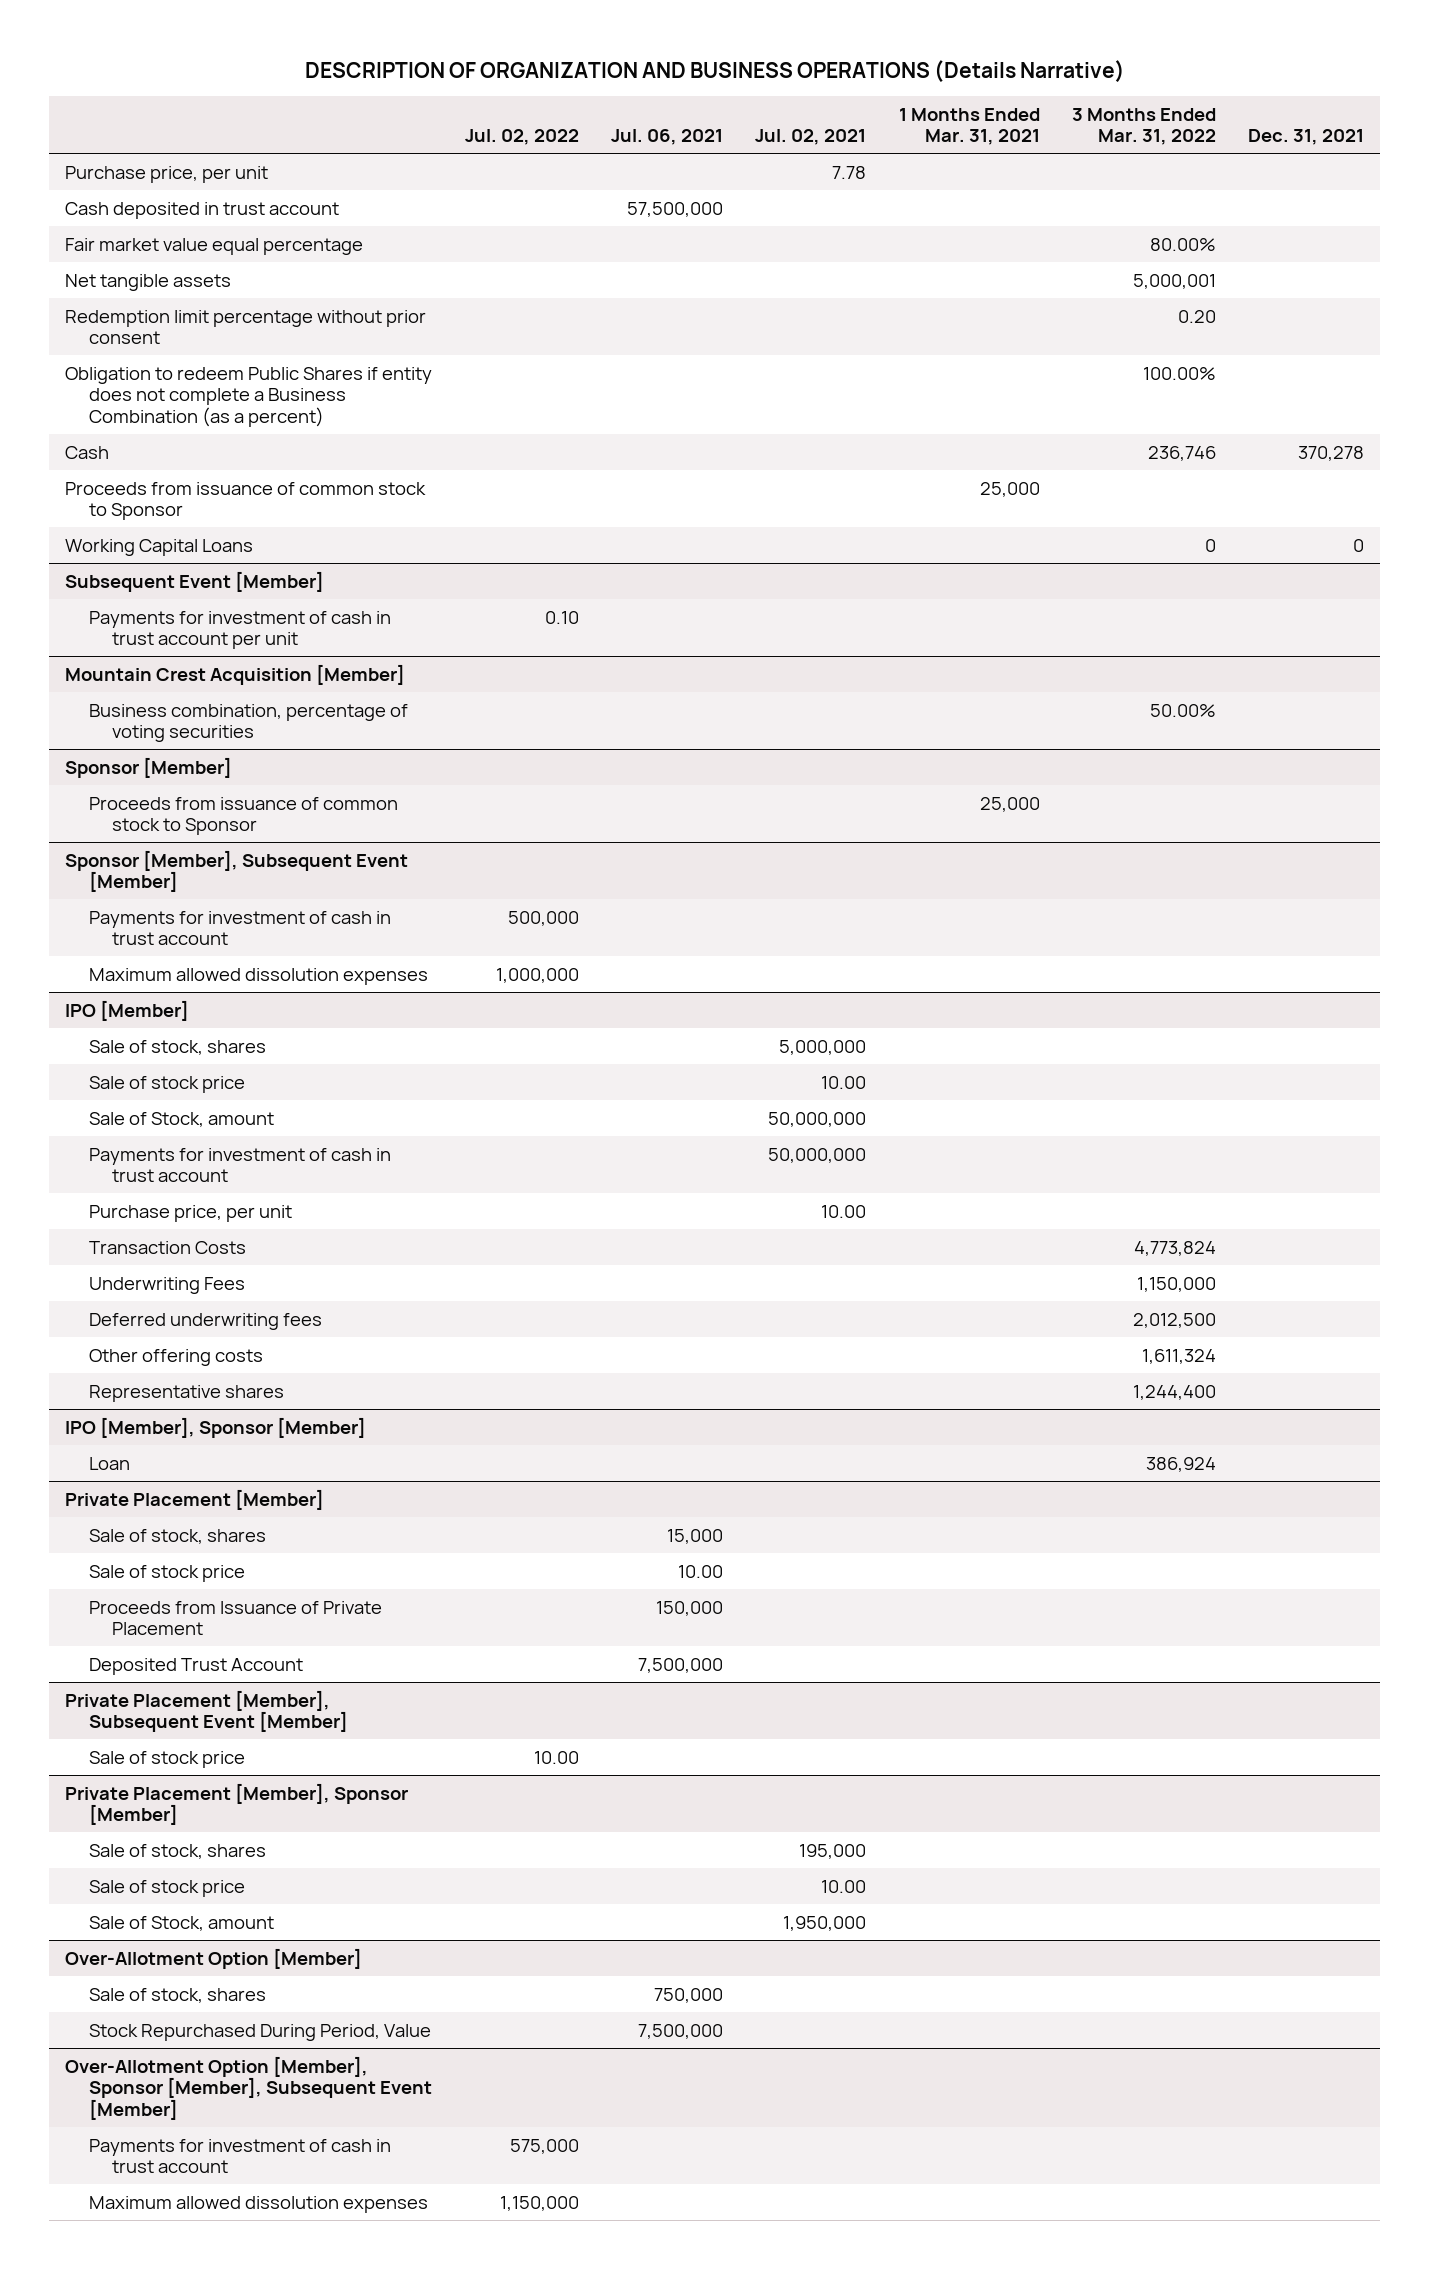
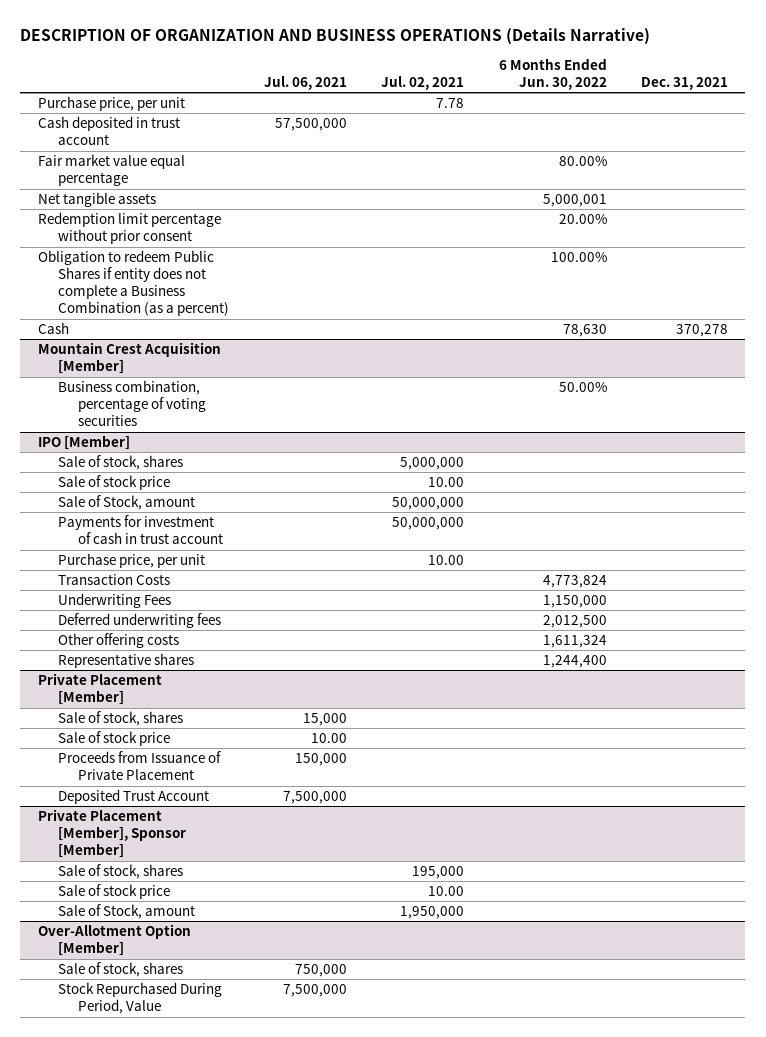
[464,129,579,146] Jul. 02, 2022 -> none
[898,107,1040,146] 1 Months Ended Mar. 31, 2021 -> none
[1071,107,1216,146] 3 Months Ended Mar. 31, 2022 -> none
none -> [498,57,607,90] 6 Months Ended Jun. 30, 2022
[65,481,427,521] Proceeds from issuance of common stock to Sponsor -> none
[65,538,254,556] Working Capital Loans -> none
[65,570,325,592] Subsequent Event [Member] -> none
[88,610,391,650] Payments for investment of cash in trust account per unit -> none
[65,756,233,778] Sponsor [Member] -> none
[88,796,398,836] Proceeds from issuance of common stock to Sponsor -> none
[65,849,409,893] Sponsor [Member], Subsequent Event [Member] -> none
[88,910,391,946] Payments for investment of cash in trust account -> none
[88,967,428,985] Maximum allowed dissolution expenses -> none
[65,1416,367,1438] IPO [Member], Sponsor [Member] -> none
[88,1456,130,1470] Loan -> none
[65,1689,348,1733] Private Placement [Member], Subsequent Event [Member] -> none
[88,1750,245,1768] Sale of stock price -> none
[65,2055,432,2121] Over-Allotment Option [Member], Sponsor [Member], Subsequent Event [Member] -> none
[88,2138,391,2174] Payments for investment of cash in trust account -> none
[88,2195,428,2213] Maximum allowed dissolution expenses -> none

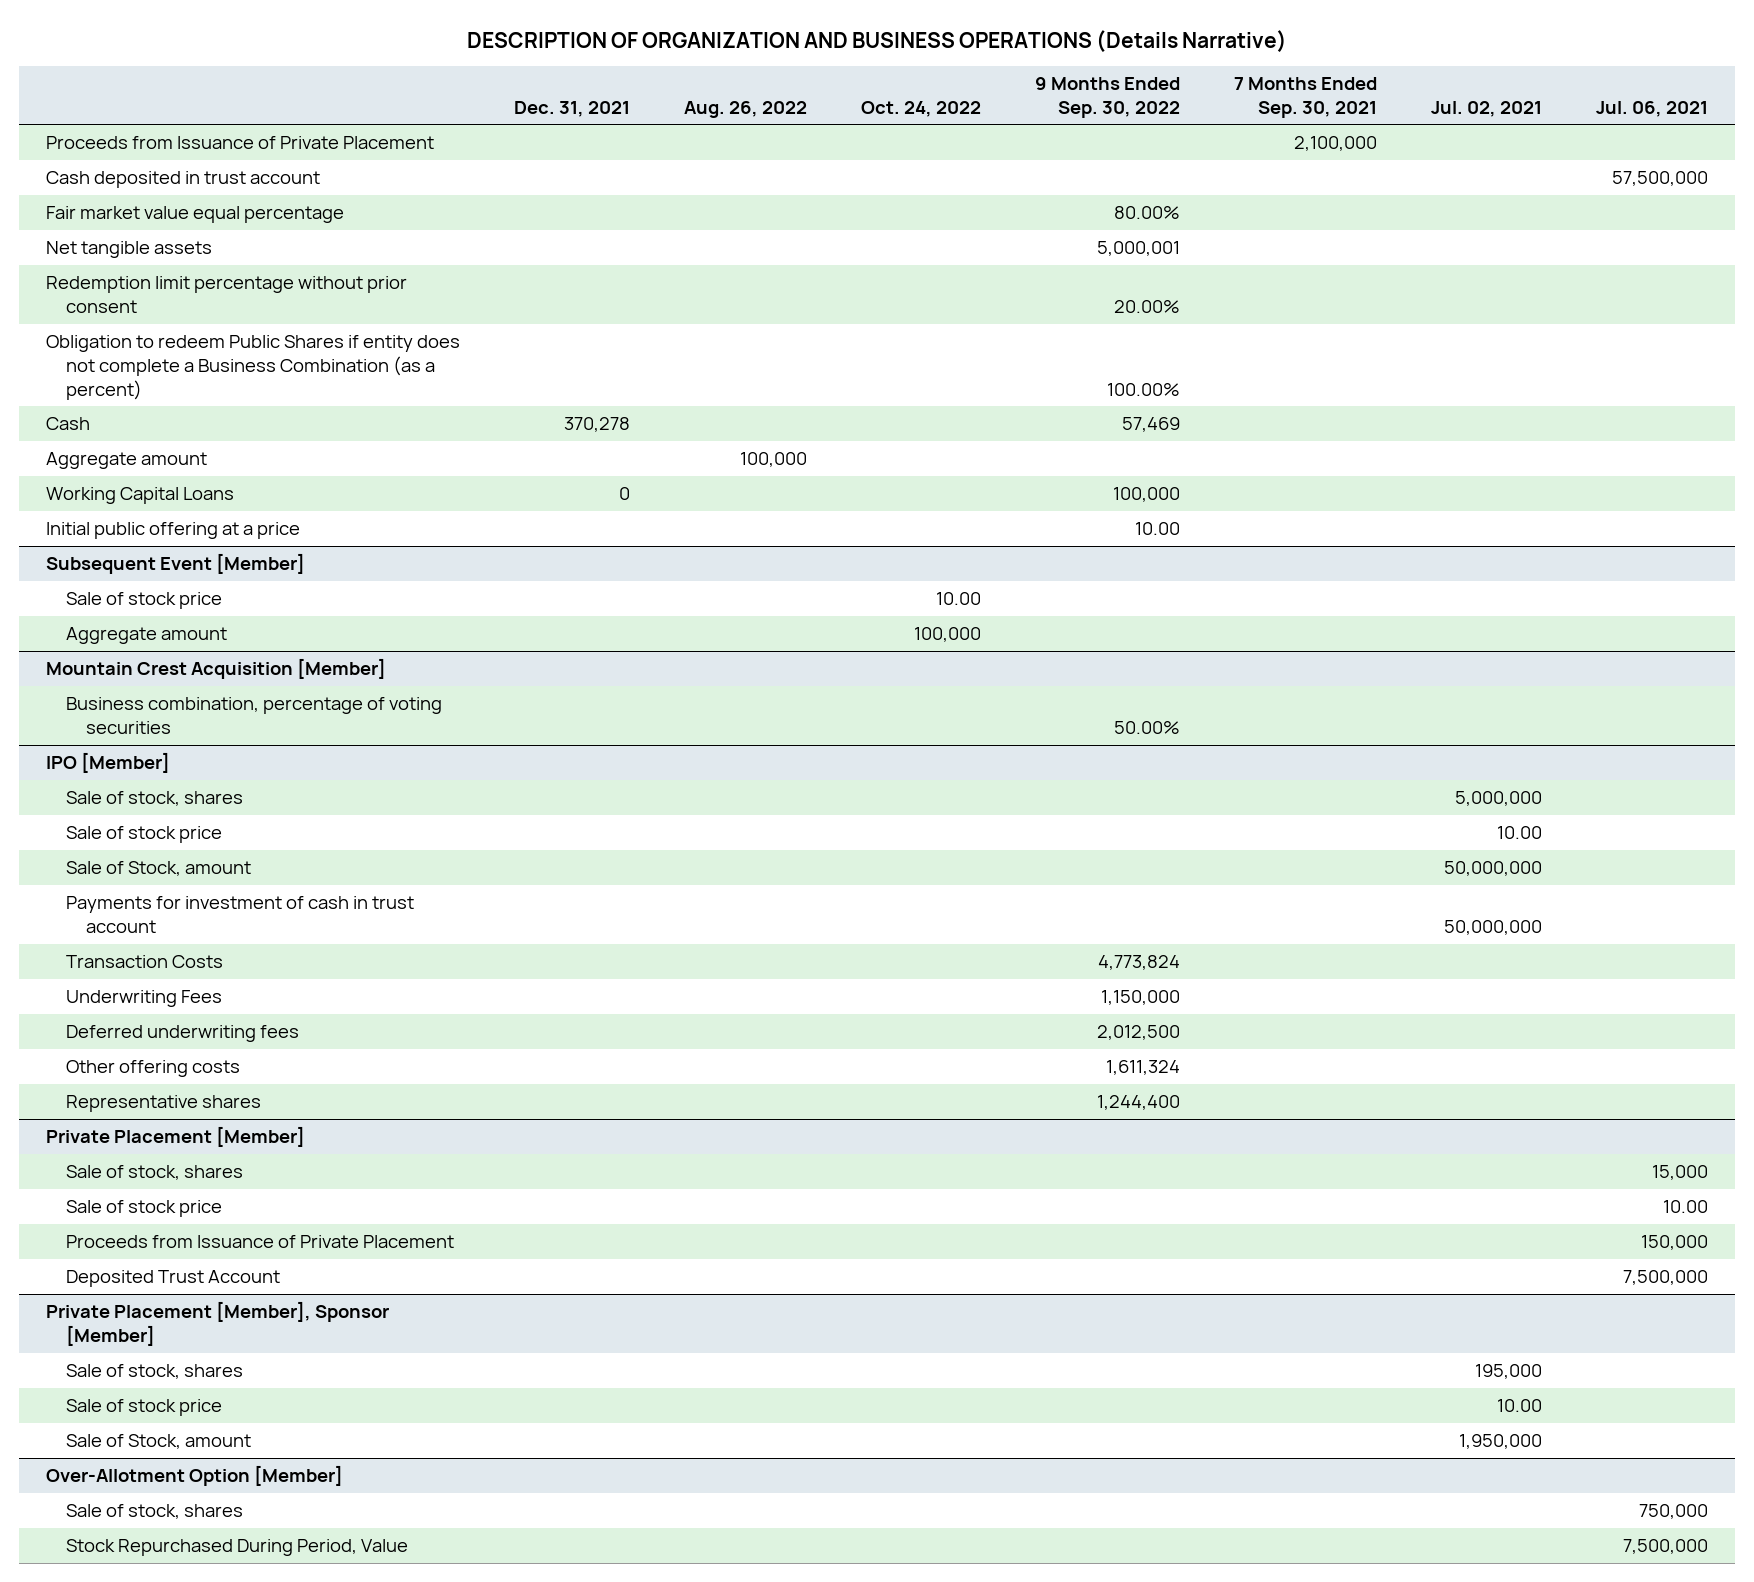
[498,57,607,90] 6 Months Ended Jun. 30, 2022 -> none
none -> [683,100,807,118] Aug. 26, 2022
none -> [860,100,981,117] Oct. 24, 2022
none -> [1035,77,1181,118] 9 Months Ended Sep. 30, 2022
none -> [1234,77,1378,118] 7 Months Ended Sep. 30, 2021
[37,96,185,112] Purchase price, per unit -> none
none -> [45,136,434,150] Proceeds from Issuance of Private Placement
none -> [45,452,207,470] Aggregate amount
none -> [45,487,234,505] Working Capital Loans
none -> [45,522,300,540] Initial public offering at a price
none -> [45,553,305,575] Subsequent Event [Member]
none -> [66,592,223,610] Sale of stock price
none -> [66,627,228,645] Aggregate amount
[58,553,206,569] Purchase price, per unit -> none

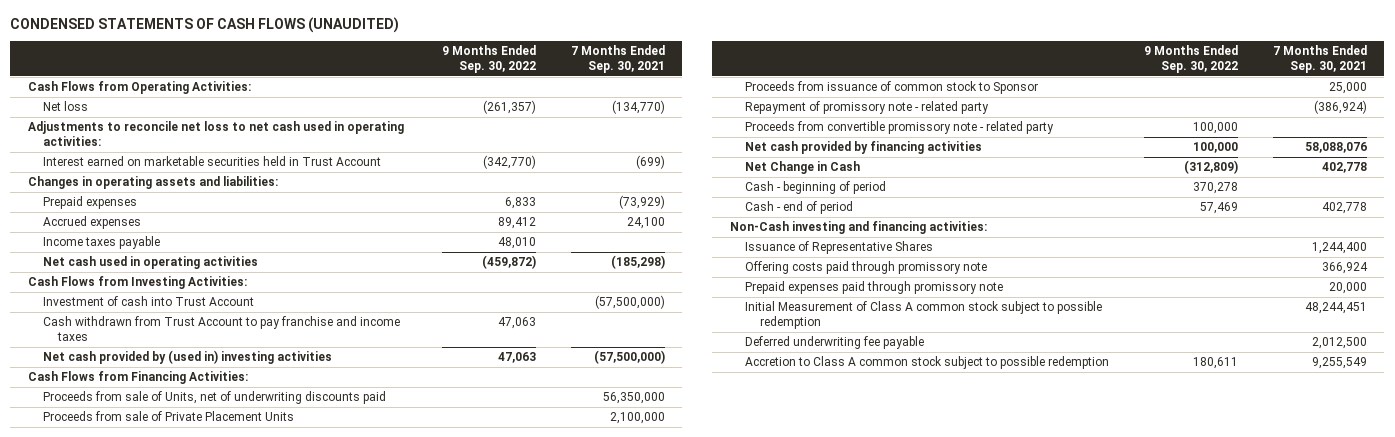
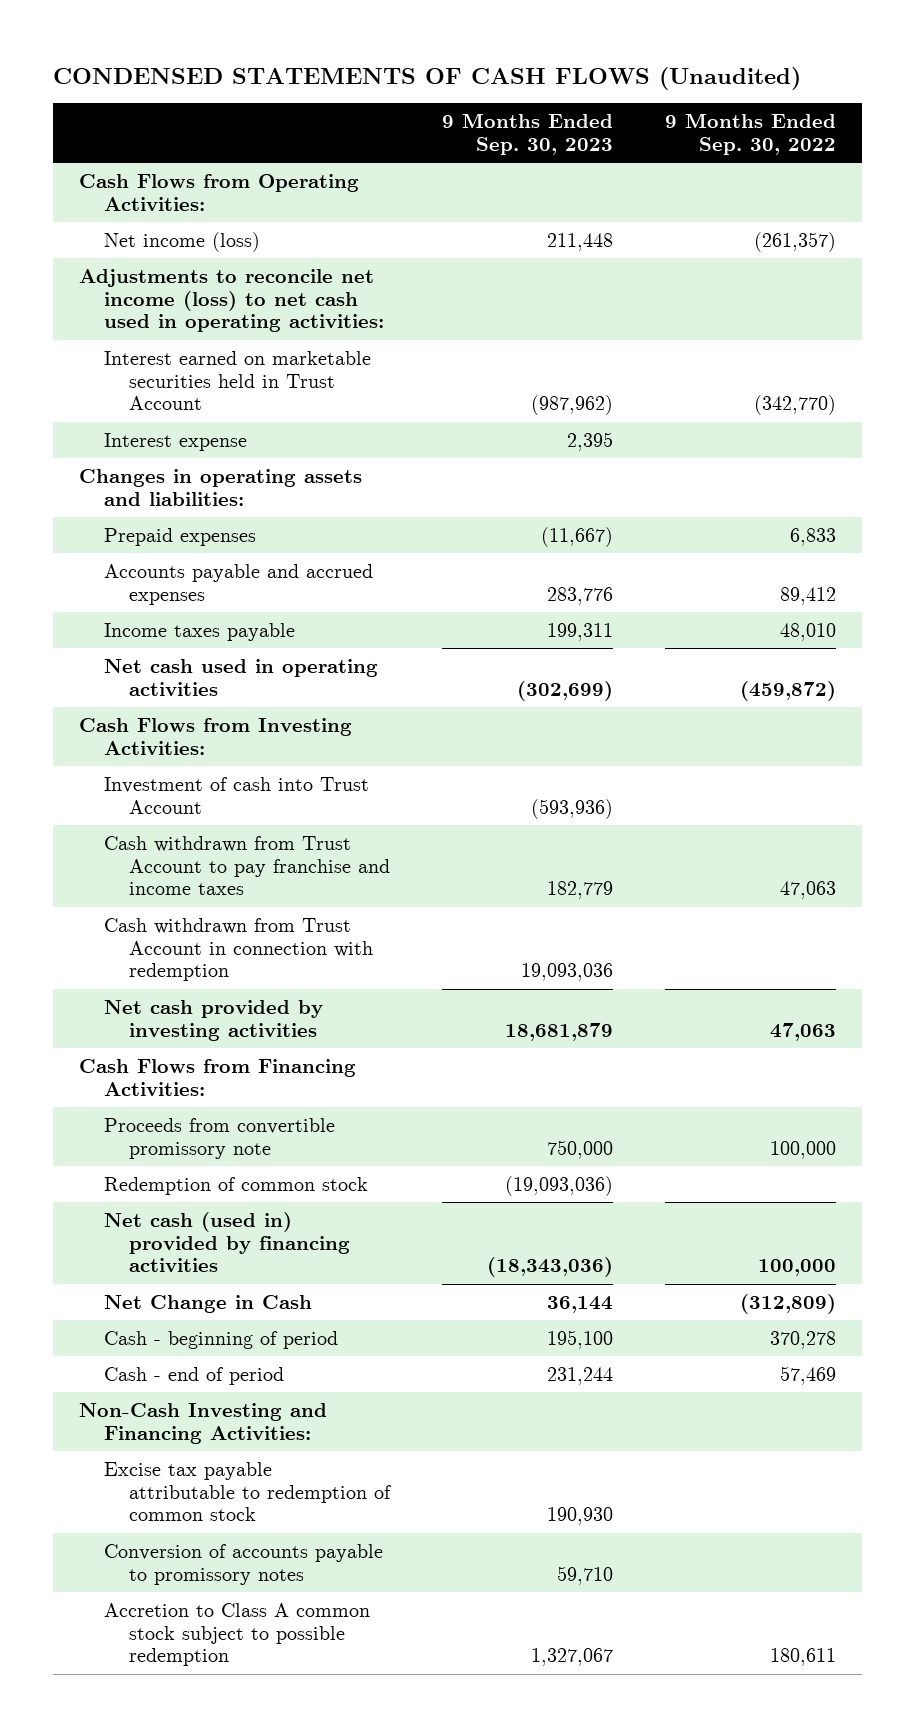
[10,17,400,34] CONDENSED STATEMENTS OF CASH FLOWS (UNAUDITED) -> [53,66,802,90] CONDENSED STATEMENTS OF CASH FLOWS (Unaudited)
[570,45,665,74] 7 Months Ended Sep. 30, 2021 -> none
none -> [442,113,614,156] 9 Months Ended Sep. 30, 2023
[43,101,89,112] Net loss -> [104,231,261,252] Net income (loss)
[27,121,404,147] Adjustments to reconcile net loss to net cash used in operating activities: -> [79,268,385,333] Adjustments to reconcile net income (loss) to net cash used in operating activities:
none -> [104,432,248,451] Interest expense
[43,216,142,230] Accrued expenses -> [104,563,374,605] Accounts payable and accrued expenses
none -> [104,917,374,982] Cash withdrawn from Trust Account in connection with redemption
[43,350,333,365] Net cash provided by (used in) investing activities -> [104,999,324,1041] Net cash provided by investing activities
[43,391,387,405] Proceeds from sale of Units, net of underwriting discounts paid -> none
[43,411,295,422] Proceeds from sale of Private Placement Units -> none
[745,81,1039,95] Proceeds from issuance of common stock to Sponsor -> none
[745,101,990,115] Repayment of promissory note - related party -> none
[745,121,1055,135] Proceeds from convertible promissory note - related party -> [104,1117,336,1159] Proceeds from convertible promissory note
none -> [104,1176,369,1195] Redemption of common stock
[745,141,983,155] Net cash provided by financing activities -> [104,1211,351,1273] Net cash (used in) provided by financing activities
[745,241,934,255] Issuance of Representative Shares -> none
[745,261,988,275] Offering costs paid through promissory note -> none
[745,281,1004,295] Prepaid expenses paid through promissory note -> none
[745,301,1103,330] Initial Measurement of Class A common stock subject to possible redemption -> none
[745,336,925,350] Deferred underwriting fee payable -> none
[729,221,987,235] Non-Cash investing and financing activities: -> [79,1402,328,1444] Non-Cash Investing and Financing Activities:
none -> [104,1461,393,1522] Excise tax payable attributable to redemption of common stock
none -> [104,1543,384,1585] Conversion of accounts payable to promissory notes

